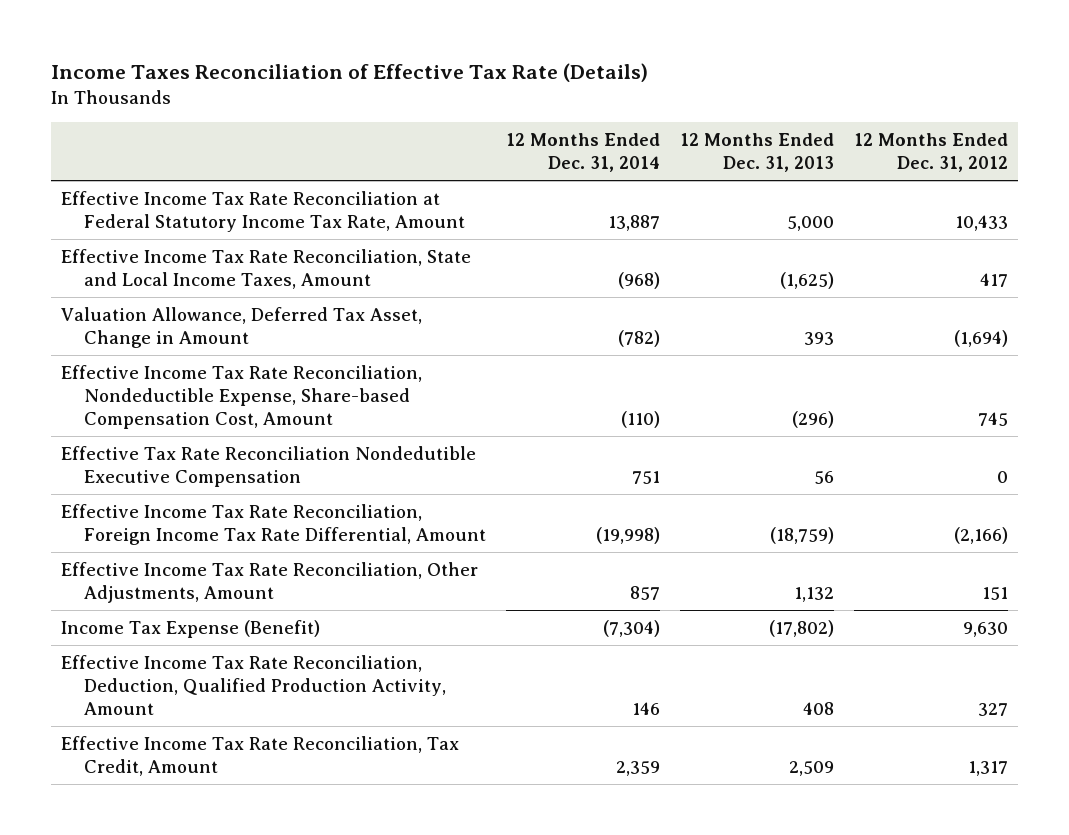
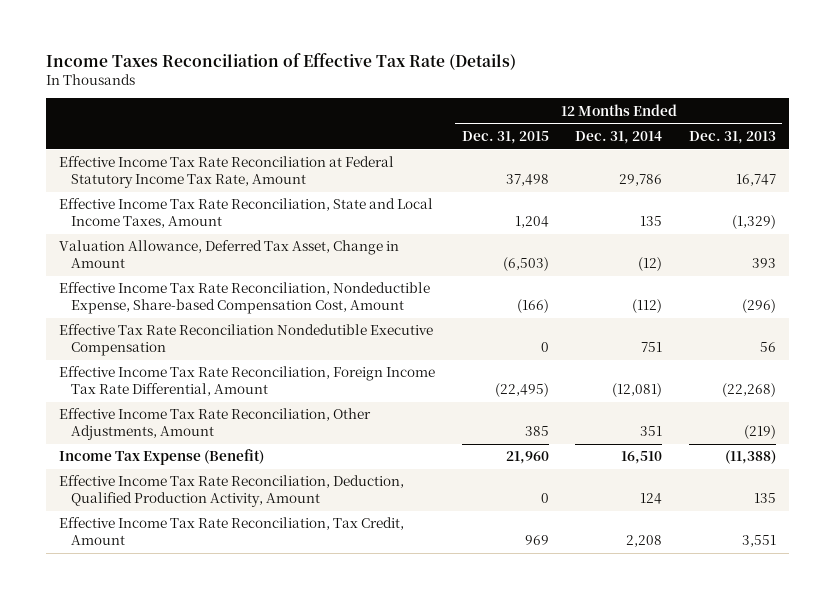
[853,132,1008,173] 12 Months Ended Dec. 31, 2012 -> none
none -> [461,130,549,144] Dec. 31, 2015
[607,215,660,232] 13,887 -> [619,173,663,186] 29,786
[786,216,834,232] 5,000 -> [735,173,776,186] 16,747
[617,272,660,290] (968) -> [640,215,663,226] 135
[779,272,834,290] (1,625) -> [731,214,776,229] (1,329)
[617,330,660,348] (782) -> [638,256,663,271] (12)
[620,411,660,429] (110) -> [632,298,663,313] (112)
[595,527,660,545] (19,998) -> [612,382,663,397] (12,081)
[769,527,834,545] (18,759) -> [721,382,776,397] (22,268)
[629,586,660,601] 857 -> [640,425,663,436] 351
[793,587,834,603] 1,132 -> [743,424,776,439] (219)
[602,619,660,637] (7,304) -> [621,451,663,465] 16,510
[768,619,834,637] (17,802) -> [724,450,776,465] (11,388)
[631,702,660,716] 146 -> [640,492,663,504] 124
[802,702,834,716] 408 -> [753,492,776,503] 135
[615,761,660,777] 2,359 -> [626,534,663,547] 2,208
[788,761,834,777] 2,509 -> [741,534,776,547] 3,551

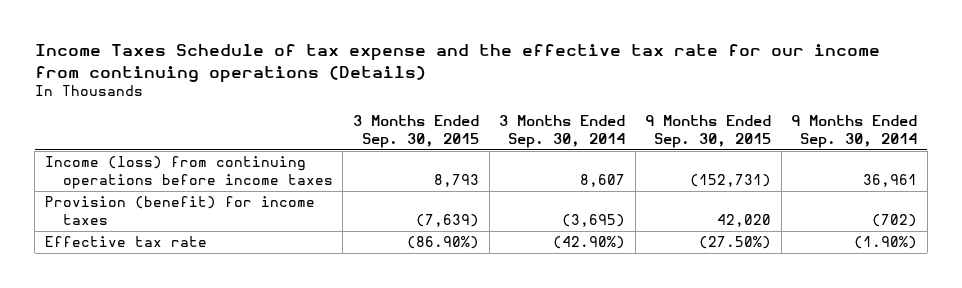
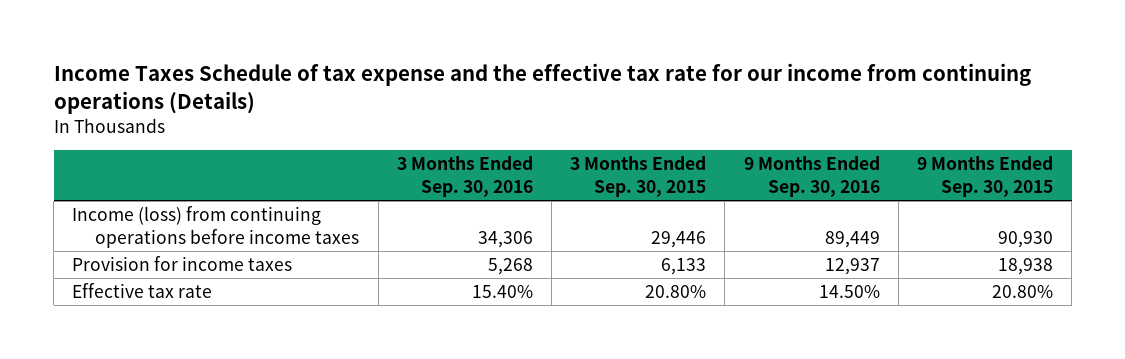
[499,115,626,148] 3 Months Ended Sep. 30, 2014 -> none
[791,115,918,148] 9 Months Ended Sep. 30, 2014 -> none
none -> [396,156,533,198] 3 Months Ended Sep. 30, 2016
none -> [743,156,880,198] 9 Months Ended Sep. 30, 2016
[434,173,480,187] 8,793 -> [651,230,707,248] 29,446
[690,173,772,187] (152,731) -> [998,230,1054,248] 90,930
[44,196,315,225] Provision (benefit) for income taxes -> [72,256,293,272] Provision for income taxes
[416,213,480,227] (7,639) -> [661,258,707,276] 6,133
[717,213,772,227] 42,020 -> [998,258,1054,276] 18,938
[407,236,480,250] (86.90%) -> [645,285,707,299] 20.80%
[699,236,772,250] (27.50%) -> [992,285,1054,299] 20.80%

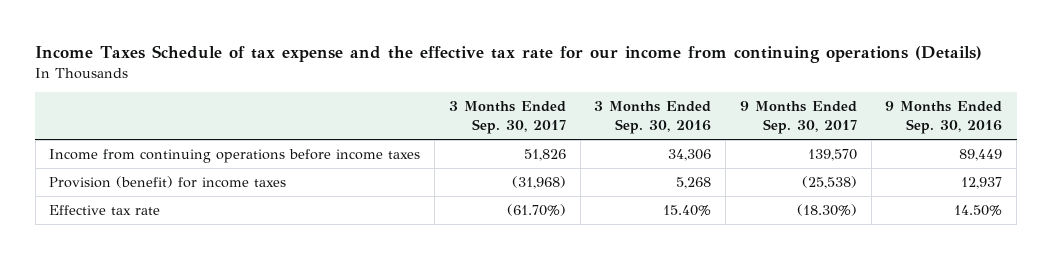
[570,156,707,198] 3 Months Ended Sep. 30, 2015 -> none
[917,156,1054,198] 9 Months Ended Sep. 30, 2015 -> none
none -> [448,101,566,135] 3 Months Ended Sep. 30, 2017
none -> [739,101,857,135] 9 Months Ended Sep. 30, 2017
[72,206,360,248] Income (loss) from continuing operations before income taxes -> [49,148,421,163] Income from continuing operations before income taxes
[72,256,293,272] Provision for income taxes -> [49,175,287,188] Provision (benefit) for income taxes

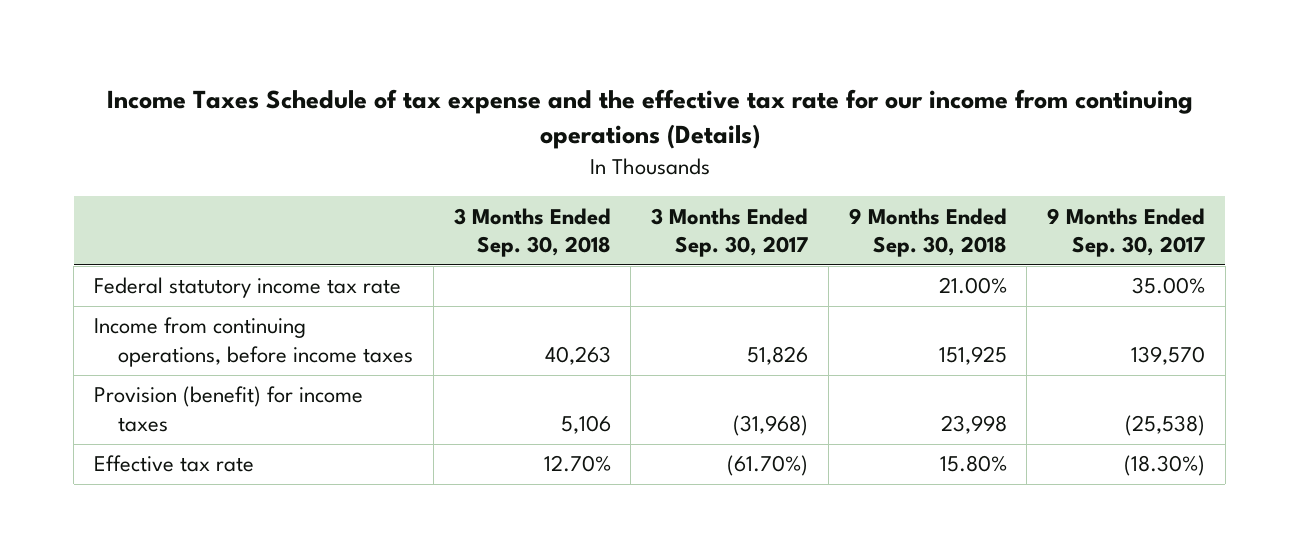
[594,101,712,135] 3 Months Ended Sep. 30, 2016 -> none
[885,101,1003,135] 9 Months Ended Sep. 30, 2016 -> none
none -> [453,207,611,258] 3 Months Ended Sep. 30, 2018
none -> [848,207,1007,258] 9 Months Ended Sep. 30, 2018
none -> [93,277,401,299] Federal statutory income tax rate
[49,148,421,163] Income from continuing operations before income taxes -> [93,317,413,368] Income from continuing operations, before income taxes

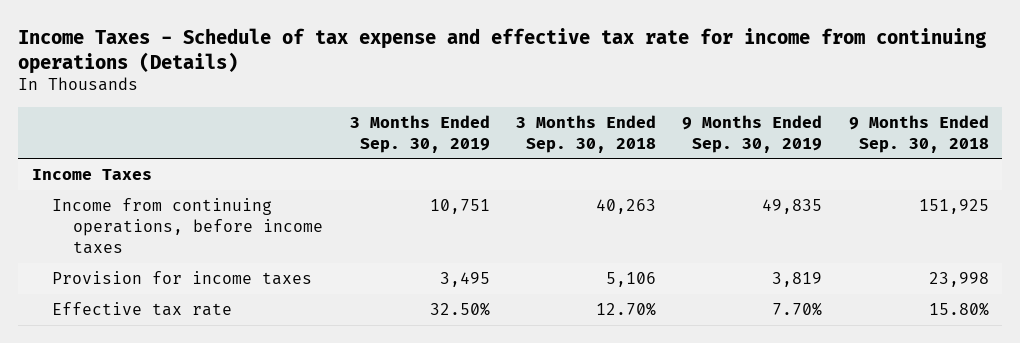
[106,89,1193,150] Income Taxes Schedule of tax expense and the effective tax rate for our income from continuing operations (Details) -> [18,27,987,74] Income Taxes - Schedule of tax expense and effective tax rate for income from continuing operations (Details)
[651,207,809,258] 3 Months Ended Sep. 30, 2017 -> none
[1047,207,1206,258] 9 Months Ended Sep. 30, 2017 -> none
none -> [349,114,490,153] 3 Months Ended Sep. 30, 2019
none -> [682,114,823,153] 9 Months Ended Sep. 30, 2019
[93,277,401,299] Federal statutory income tax rate -> none
none -> [31,169,152,181] Income Taxes
[93,386,363,433] Provision (benefit) for income taxes -> [52,271,313,286] Provision for income taxes

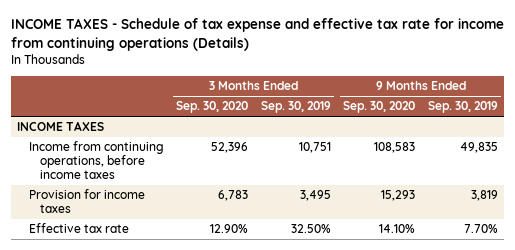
[18,27,987,74] Income Taxes - Schedule of tax expense and effective tax rate for income from continuing operations (Details) -> [10,18,504,51] INCOME TAXES - Schedule of tax expense and effective tax rate for income from continuing operations (Details)
[516,114,657,153] 3 Months Ended Sep. 30, 2018 -> none
[848,114,989,153] 9 Months Ended Sep. 30, 2018 -> none
none -> [176,101,249,114] Sep. 30, 2020
none -> [343,101,416,114] Sep. 30, 2020
[31,169,152,181] Income Taxes -> [16,121,104,132] INCOME TAXES

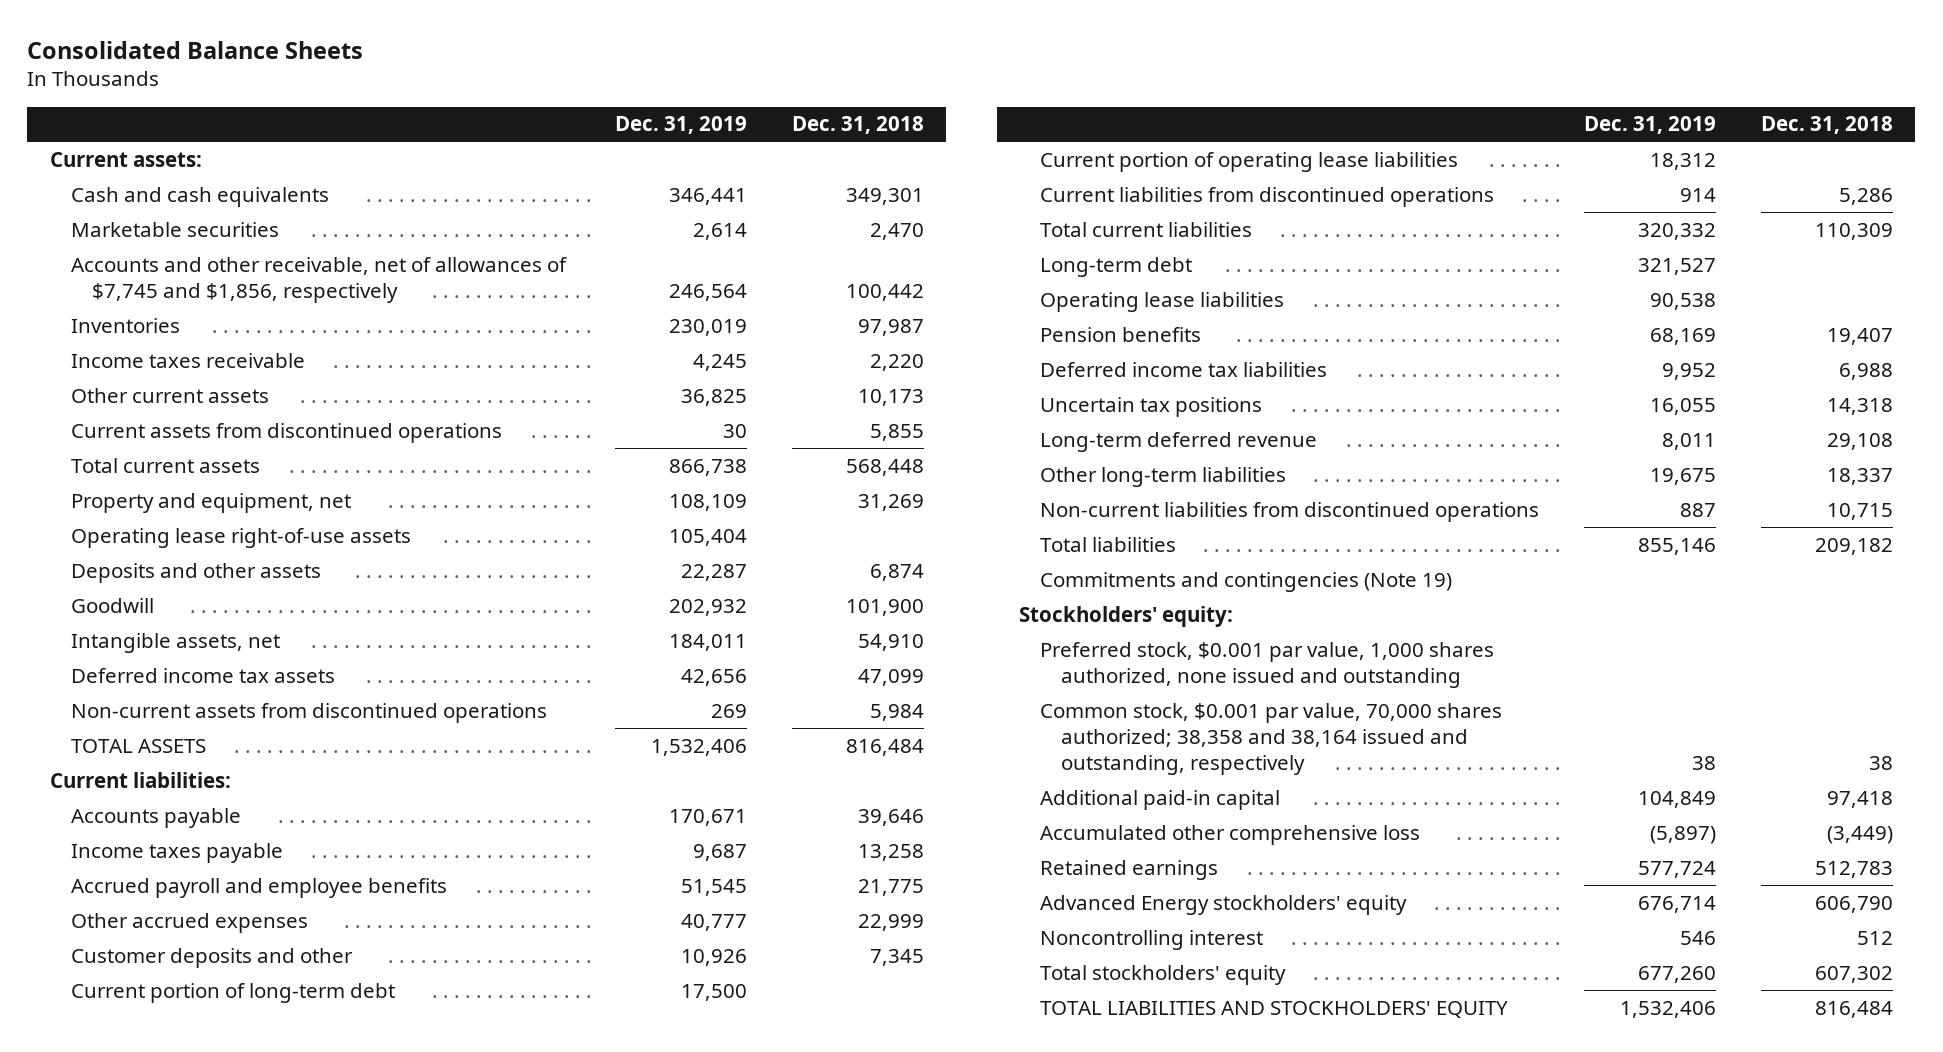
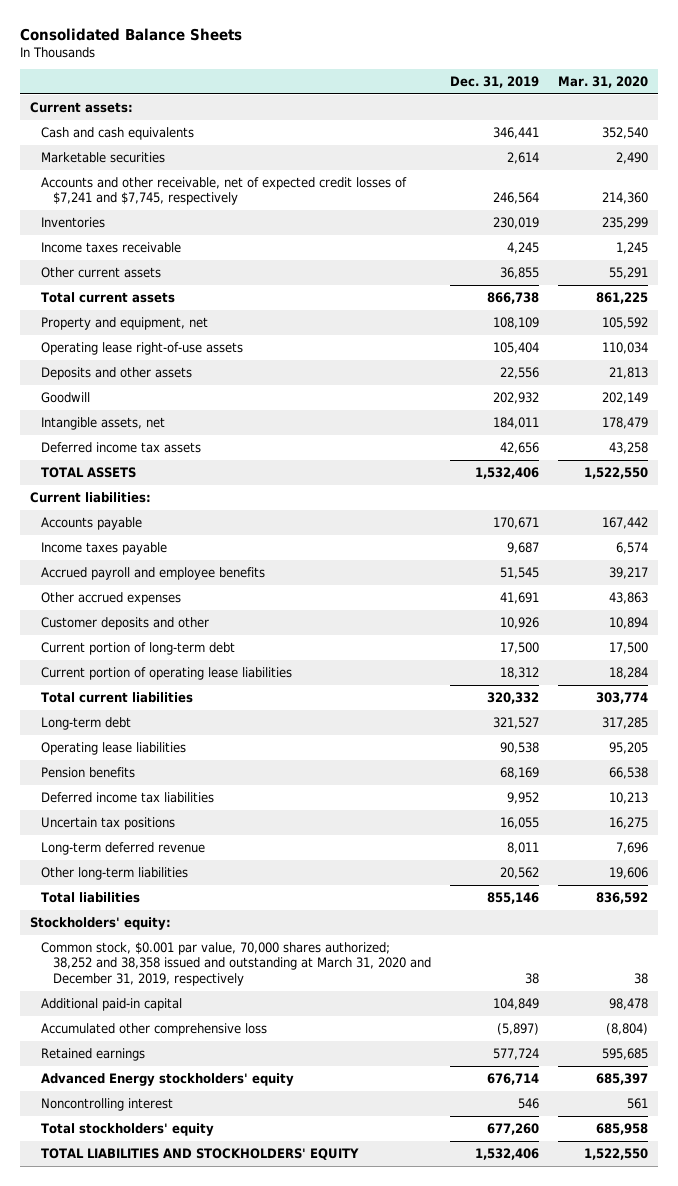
[791,116,924,135] Dec. 31, 2018 -> none
none -> [558,76,649,89] Mar. 31, 2020
[70,256,567,303] Accounts and other receivable, net of allowances of $7,745 and $1,856, respectively -> [41,176,408,206] Accounts and other receivable, net of expected credit losses of $7,241 and $7,745, respectively
[70,422,502,443] Current assets from discontinued operations -> none
[680,388,747,406] 36,825 -> [500,266,540,279] 36,855
[680,563,747,581] 22,287 -> [500,366,540,379] 22,556
[70,702,547,723] Non-current assets from discontinued operations -> none
[680,913,747,931] 40,777 -> [500,591,540,604] 41,691
[1039,186,1494,207] Current liabilities from discontinued operations -> none
[1039,501,1539,522] Non-current liabilities from discontinued operations -> none
[1649,467,1716,485] 19,675 -> [500,866,540,879] 20,562
[1039,571,1452,592] Commitments and contingencies (Note 19) -> none
[1039,641,1494,688] Preferred stock, $0.001 par value, 1,000 shares authorized, none issued and outstanding -> none
[1039,702,1502,776] Common stock, $0.001 par value, 70,000 shares authorized; 38,358 and 38,164 issued and outstanding, respectively -> [41,941,431,986] Common stock, $0.001 par value, 70,000 shares authorized; 38,252 and 38,358 issued and outstanding at March 31, 2020 and December 31, 2019, respectively

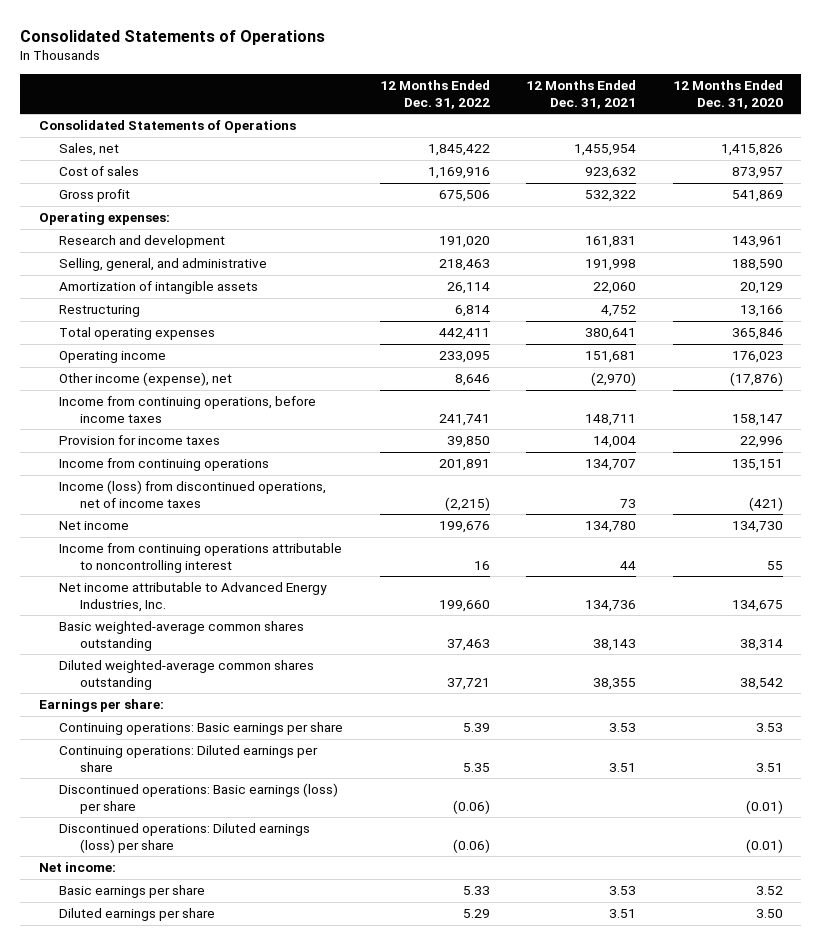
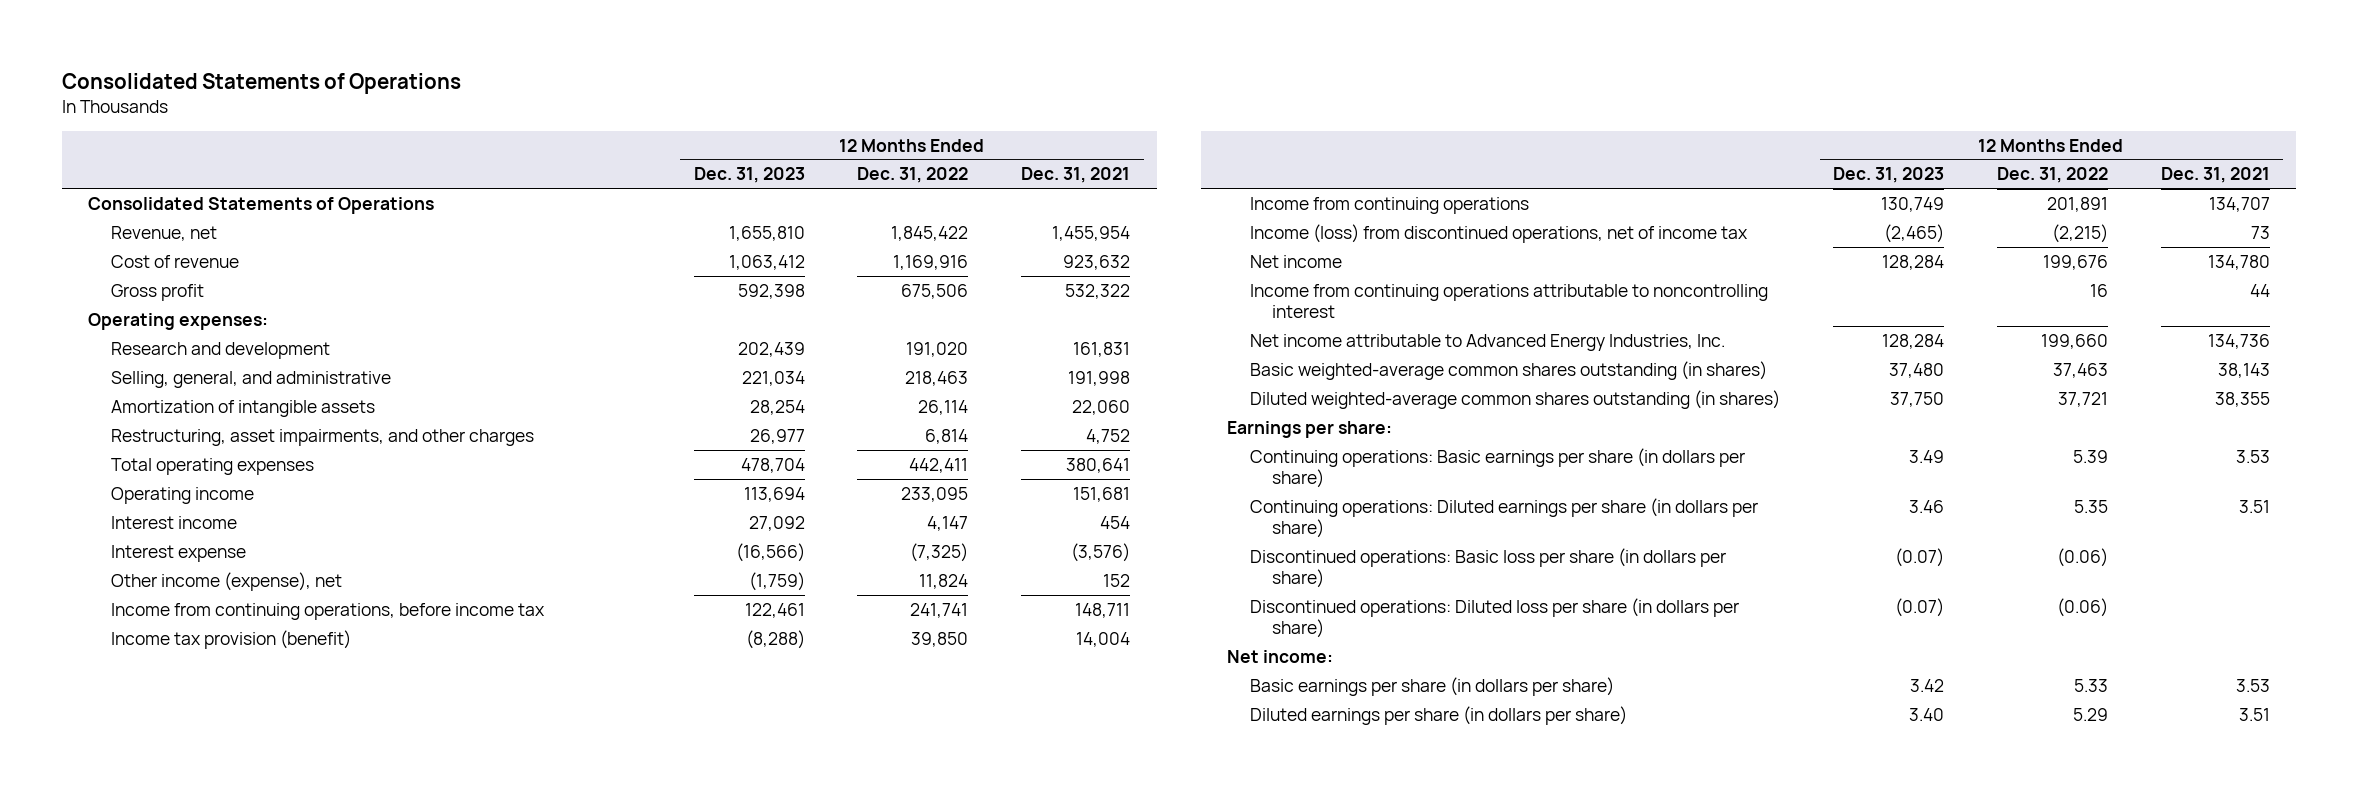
[673,80,784,110] 12 Months Ended Dec. 31, 2020 -> none
none -> [693,167,805,184] Dec. 31, 2023
[59,143,120,157] Sales, net -> [110,225,217,241] Revenue, net
[59,166,140,177] Cost of sales -> [110,254,239,268] Cost of revenue
[59,305,141,318] Restructuring -> [110,428,534,446] Restructuring, asset impairments, and other charges
none -> [110,515,237,529] Interest income
none -> [110,544,246,562] Interest expense
[454,374,490,387] 8,646 -> [919,573,969,589] 11,824
[591,372,637,387] (2,970) -> [1103,573,1131,587] 152
[59,396,317,423] Income from continuing operations, before income taxes -> [110,602,545,620] Income from continuing operations, before income tax
[59,435,221,446] Provision for income taxes -> [110,629,351,649] Income tax provision (benefit)
[59,480,327,508] Income (loss) from discontinued operations, net of income taxes -> [1249,223,1748,243] Income (loss) from discontinued operations, net of income tax
[59,621,305,651] Basic weighted-average common shares outstanding -> [1249,360,1767,380] Basic weighted-average common shares outstanding (in shares)
[59,660,315,690] Diluted weighted-average common shares outstanding -> [1249,389,1780,409] Diluted weighted-average common shares outstanding (in shares)
[59,722,344,736] Continuing operations: Basic earnings per share -> [1249,447,1745,489] Continuing operations: Basic earnings per share (in dollars per share)
[59,745,319,772] Continuing operations: Diluted earnings per share -> [1249,497,1758,539] Continuing operations: Diluted earnings per share (in dollars per share)
[59,783,339,814] Discontinued operations: Basic earnings (loss) per share -> [1249,547,1726,589] Discontinued operations: Basic loss per share (in dollars per share)
[59,823,311,853] Discontinued operations: Diluted earnings (loss) per share -> [1249,597,1739,639] Discontinued operations: Diluted loss per share (in dollars per share)
[59,885,206,899] Basic earnings per share -> [1249,676,1614,696] Basic earnings per share (in dollars per share)
[59,908,216,922] Diluted earnings per share -> [1249,705,1627,725] Diluted earnings per share (in dollars per share)

